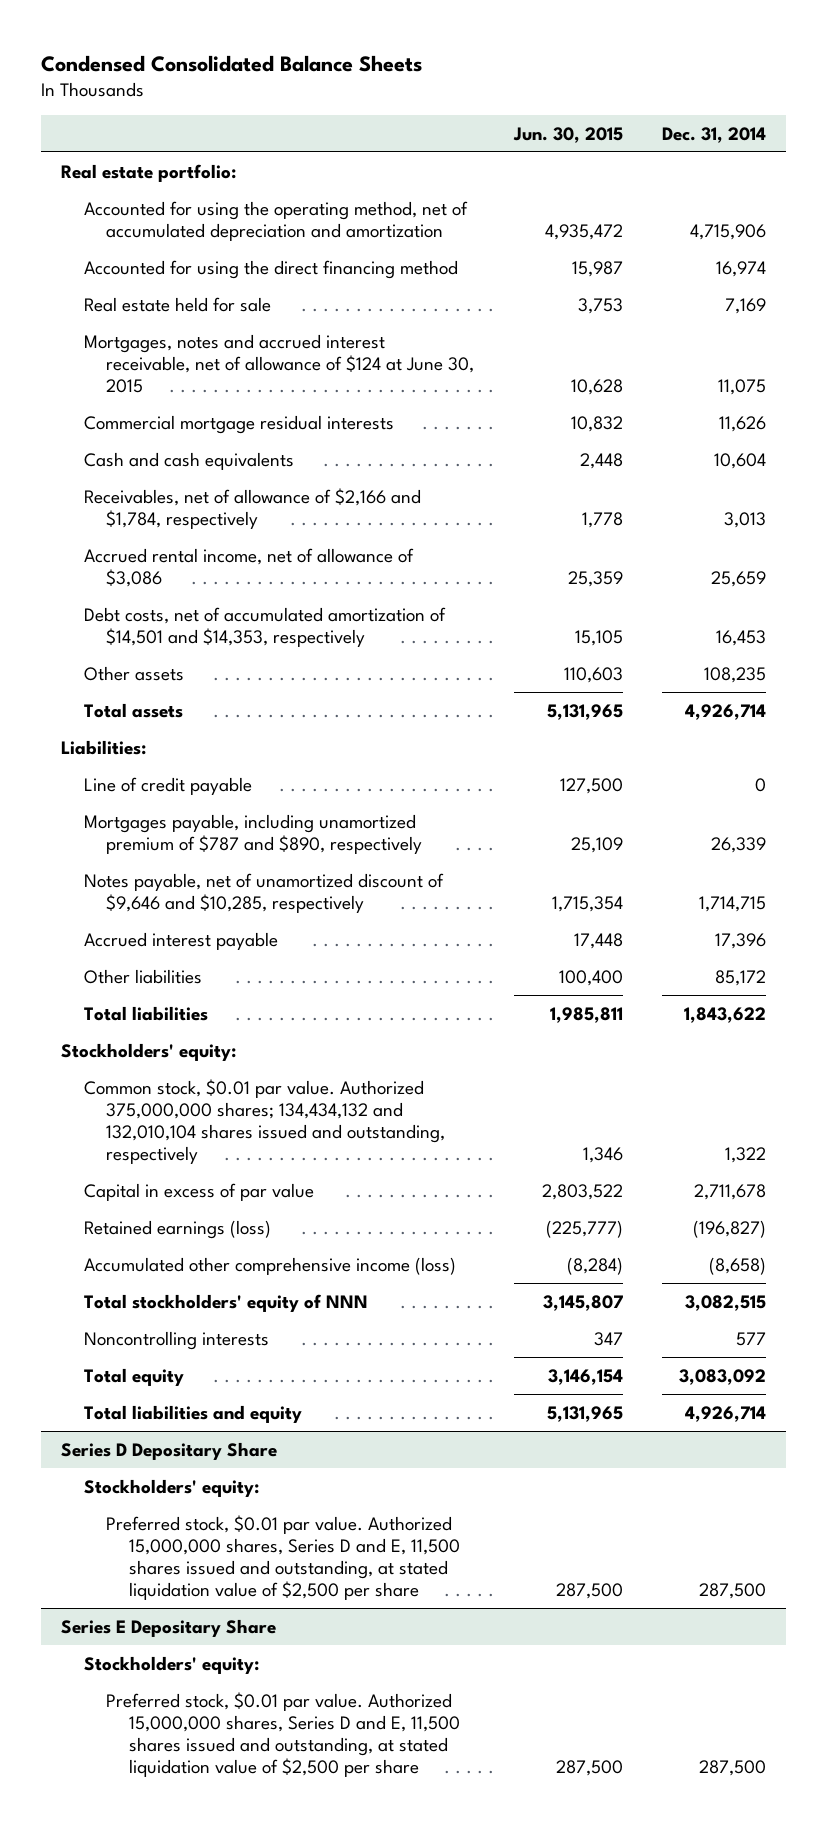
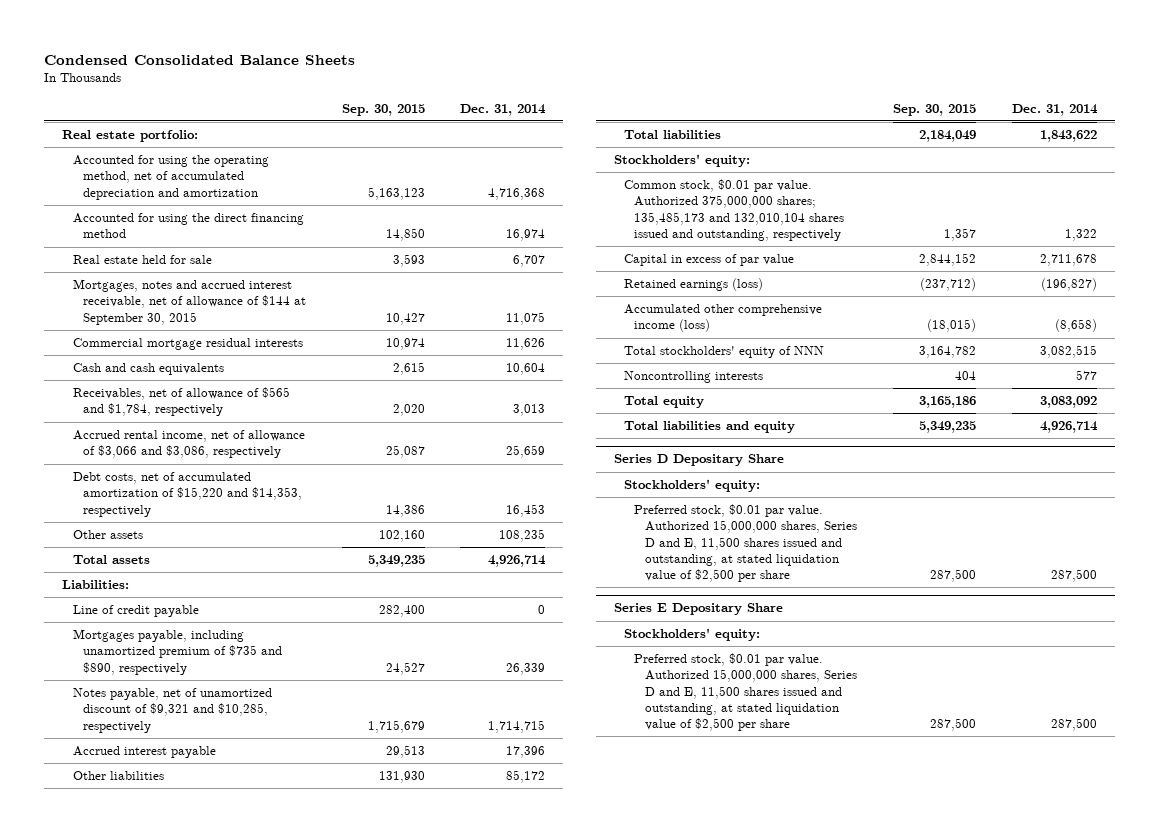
[512,126,623,143] Jun. 30, 2015 -> none
none -> [341,103,425,116] Sep. 30, 2015
[690,223,767,240] 4,715,906 -> [488,187,546,200] 4,716,368
[725,297,767,314] 7,169 -> [513,255,546,268] 6,707
[83,333,475,393] Mortgages, notes and accrued interest receivable, net of allowance of $124 at June 30, 2015 -> [72,279,306,325] Mortgages, notes and accrued interest receivable, net of allowance of $144 at September 30, 2015
[83,487,421,529] Receivables, net of allowance of $2,166 and $1,784, respectively -> [72,387,290,417] Receivables, net of allowance of $565 and $1,784, respectively
[83,547,414,587] Accrued rental income, net of allowance of $3,086 -> [72,430,305,459] Accrued rental income, net of allowance of $3,066 and $3,086, respectively
[83,606,446,647] Debt costs, net of accumulated amortization of $14,501 and $14,353, respectively -> [72,472,302,517] Debt costs, net of accumulated amortization of $15,220 and $14,353, respectively
[83,813,423,854] Mortgages payable, including unamortized premium of $787 and $890, respectively -> [72,629,282,675] Mortgages payable, including unamortized premium of $735 and $890, respectively
[83,872,444,913] Notes payable, net of unamortized discount of $9,646 and $10,285, respectively -> [72,688,272,733] Notes payable, net of unamortized discount of $9,321 and $10,285, respectively
[83,1078,446,1165] Common stock, $0.01 par value. Authorized 375,000,000 shares; 134,434,132 and 132,010,104 shares issued and outstanding, respectively -> [624,179,845,241] Common stock, $0.01 par value. Authorized 375,000,000 shares; 135,485,173 and 132,010,104 shares issued and outstanding, respectively

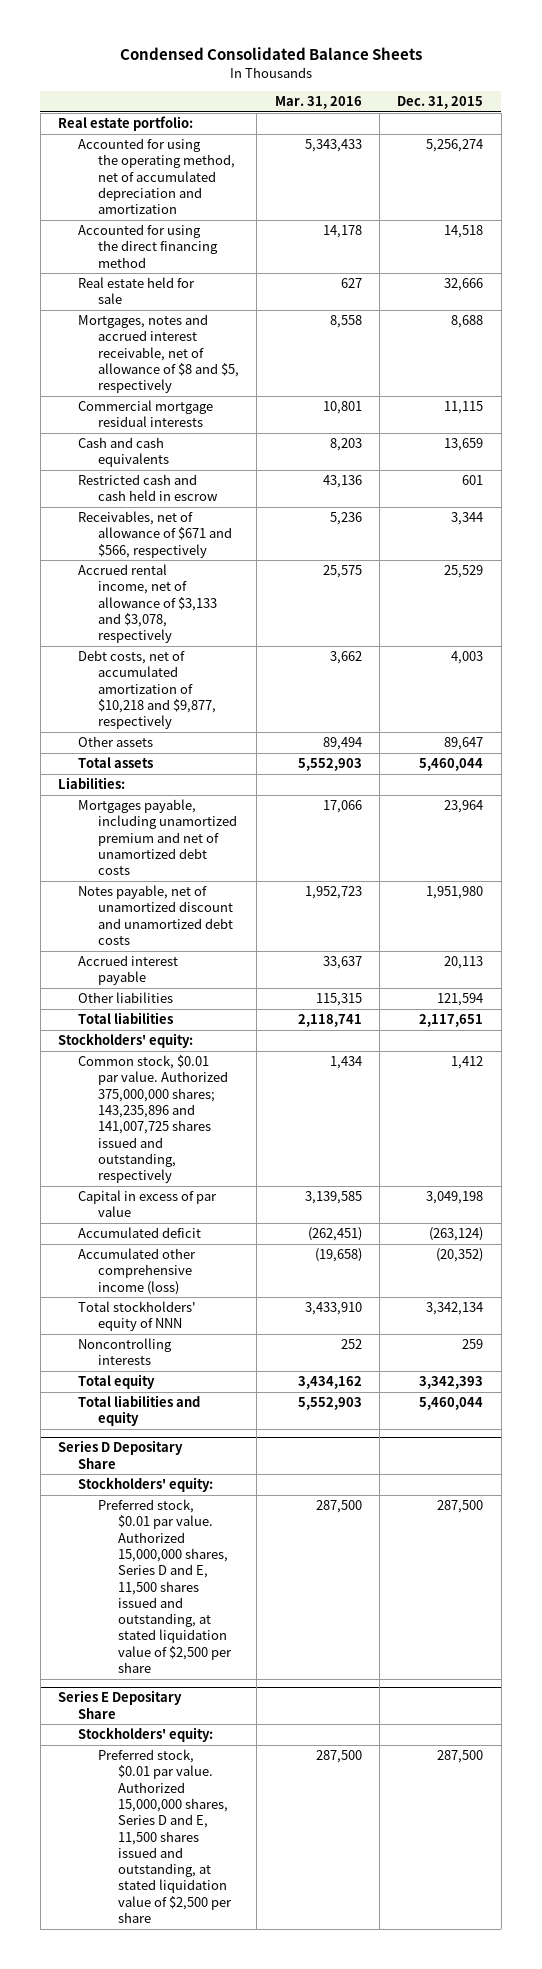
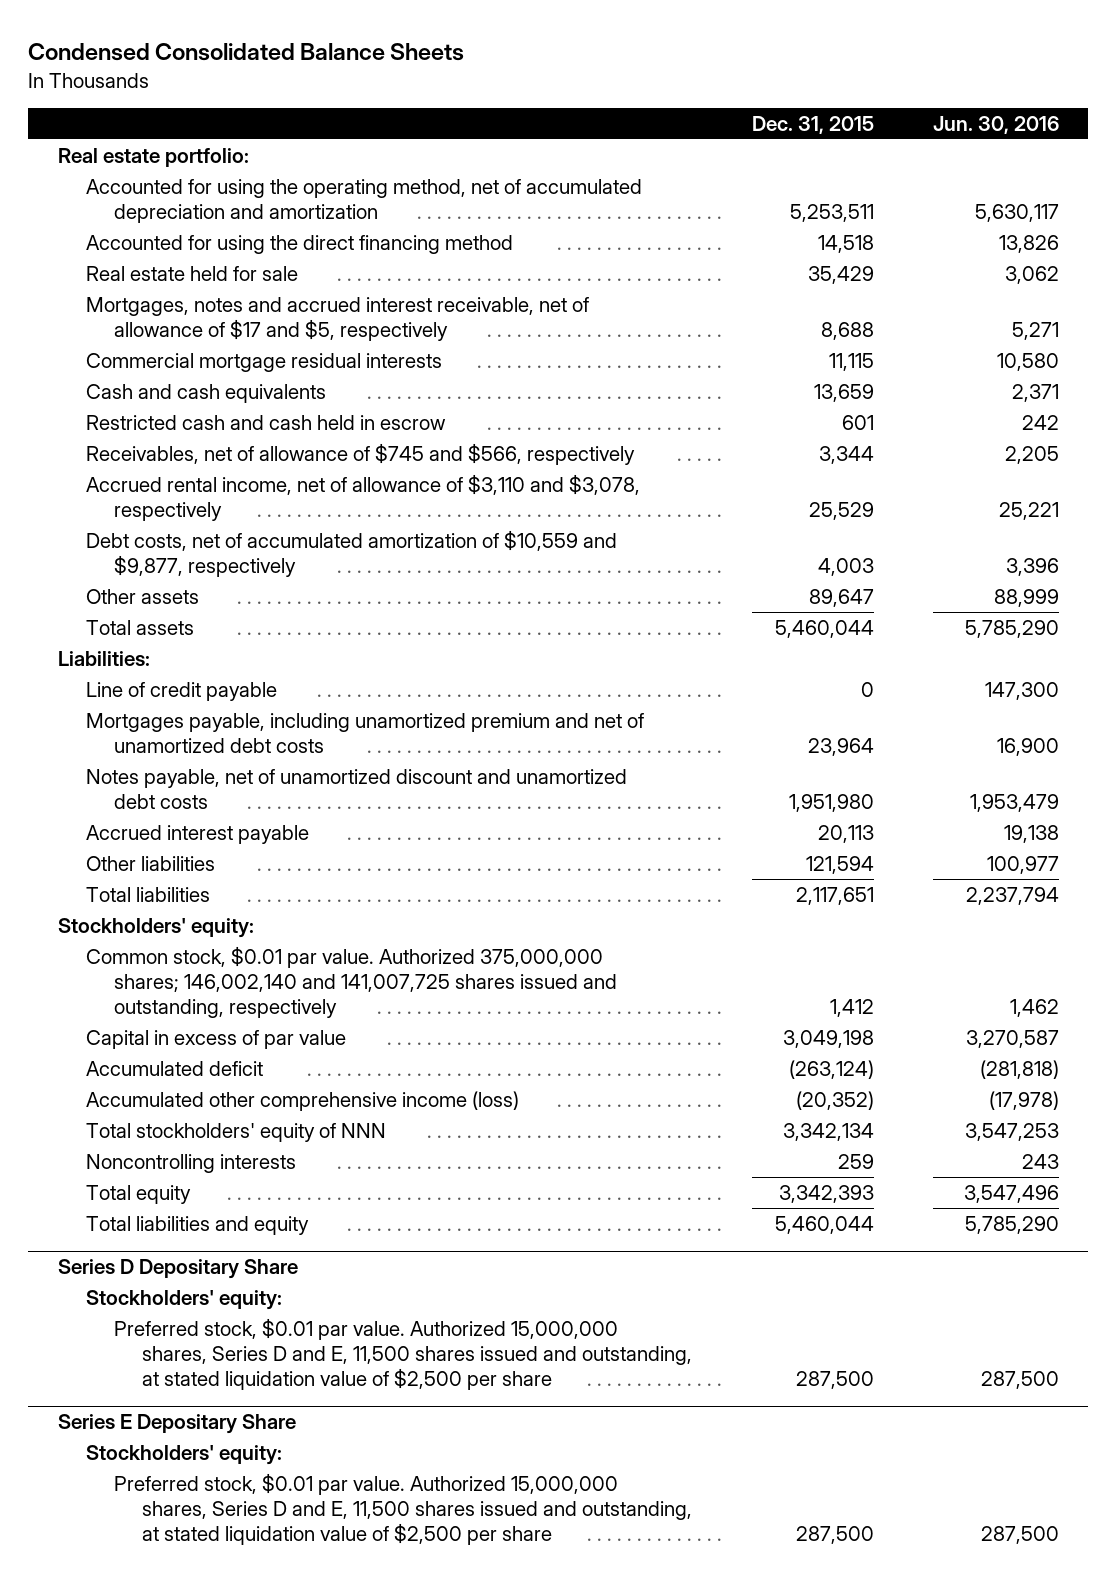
[274,96,362,110] Mar. 31, 2016 -> none
none -> [932,115,1059,134] Jun. 30, 2016
[426,139,484,153] 5,256,274 -> [789,204,874,223] 5,253,511
[444,278,484,292] 32,666 -> [807,265,874,284] 35,429
[78,314,239,394] Mortgages, notes and accrued interest receivable, net of allowance of $8 and $5, respectively -> [86,296,590,342] Mortgages, notes and accrued interest receivable, net of allowance of $17 and $5, respectively
[78,511,232,558] Receivables, net of allowance of $671 and $566, respectively -> [86,442,636,465] Receivables, net of allowance of $745 and $566, respectively
[78,564,217,644] Accrued rental income, net of allowance of $3,133 and $3,078, respectively -> [86,473,641,522] Accrued rental income, net of allowance of $3,110 and $3,078, respectively
[78,650,216,730] Debt costs, net of accumulated amortization of $10,218 and $9,877, respectively -> [86,529,618,578] Debt costs, net of accumulated amortization of $10,559 and $9,877, respectively
none -> [86,681,278,701] Line of credit payable
[78,1055,228,1184] Common stock, $0.01 par value. Authorized 375,000,000 shares; 143,235,896 and 141,007,725 shares issued and outstanding, respectively -> [86,945,618,1019] Common stock, $0.01 par value. Authorized 375,000,000 shares; 146,002,140 and 141,007,725 shares issued and outstanding, respectively

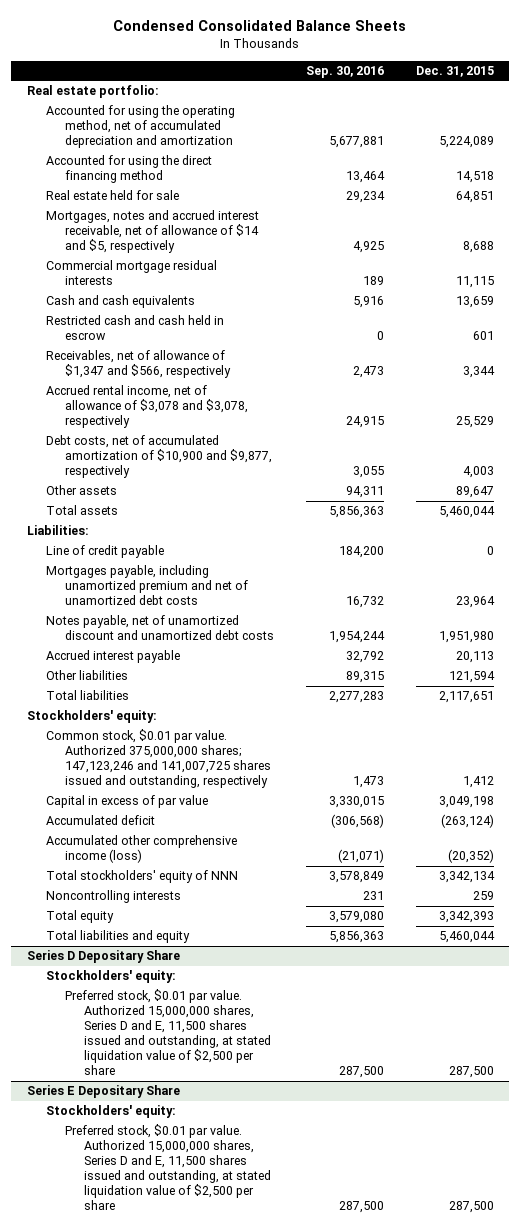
[932,115,1059,134] Jun. 30, 2016 -> none
none -> [305,65,384,78] Sep. 30, 2016
[789,204,874,223] 5,253,511 -> [438,136,494,149] 5,224,089
[807,265,874,284] 35,429 -> [455,191,494,204] 64,851
[86,296,590,342] Mortgages, notes and accrued interest receivable, net of allowance of $17 and $5, respectively -> [46,210,260,254] Mortgages, notes and accrued interest receivable, net of allowance of $14 and $5, respectively
[86,442,636,465] Receivables, net of allowance of $745 and $566, respectively -> [46,350,232,379] Receivables, net of allowance of $1,347 and $566, respectively
[86,473,641,522] Accrued rental income, net of allowance of $3,110 and $3,078, respectively -> [46,385,249,429] Accrued rental income, net of allowance of $3,078 and $3,078, respectively
[86,529,618,578] Debt costs, net of accumulated amortization of $10,559 and $9,877, respectively -> [46,435,273,479] Debt costs, net of accumulated amortization of $10,900 and $9,877, respectively
[86,945,618,1019] Common stock, $0.01 par value. Authorized 375,000,000 shares; 146,002,140 and 141,007,725 shares issued and outstanding, respectively -> [46,729,272,789] Common stock, $0.01 par value. Authorized 375,000,000 shares; 147,123,246 and 141,007,725 shares issued and outstanding, respectively

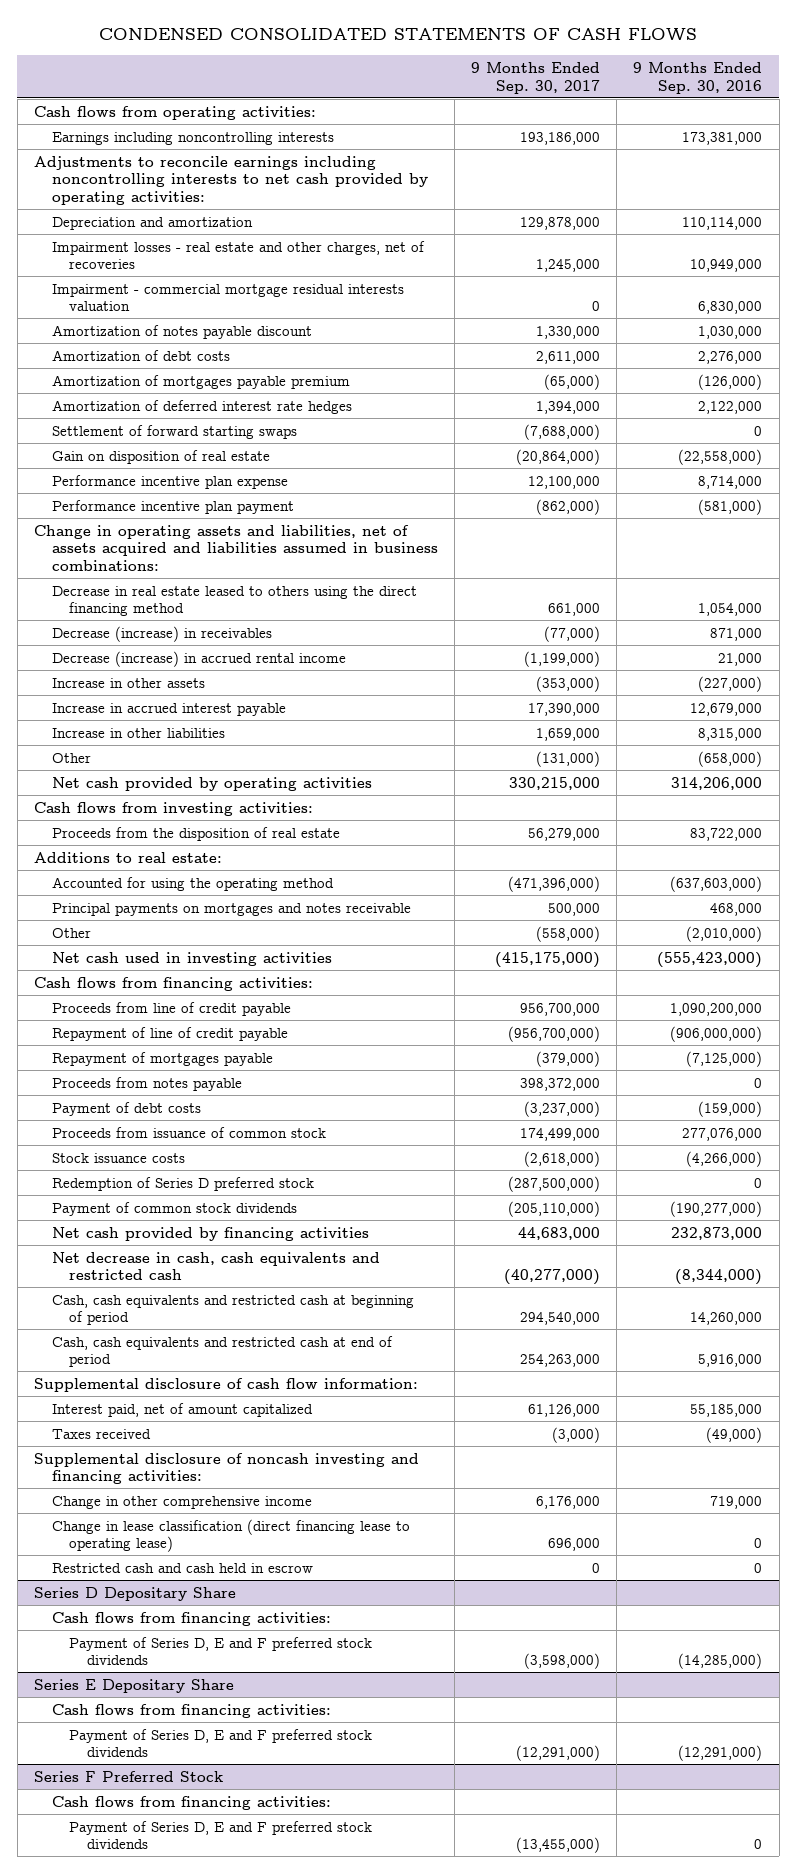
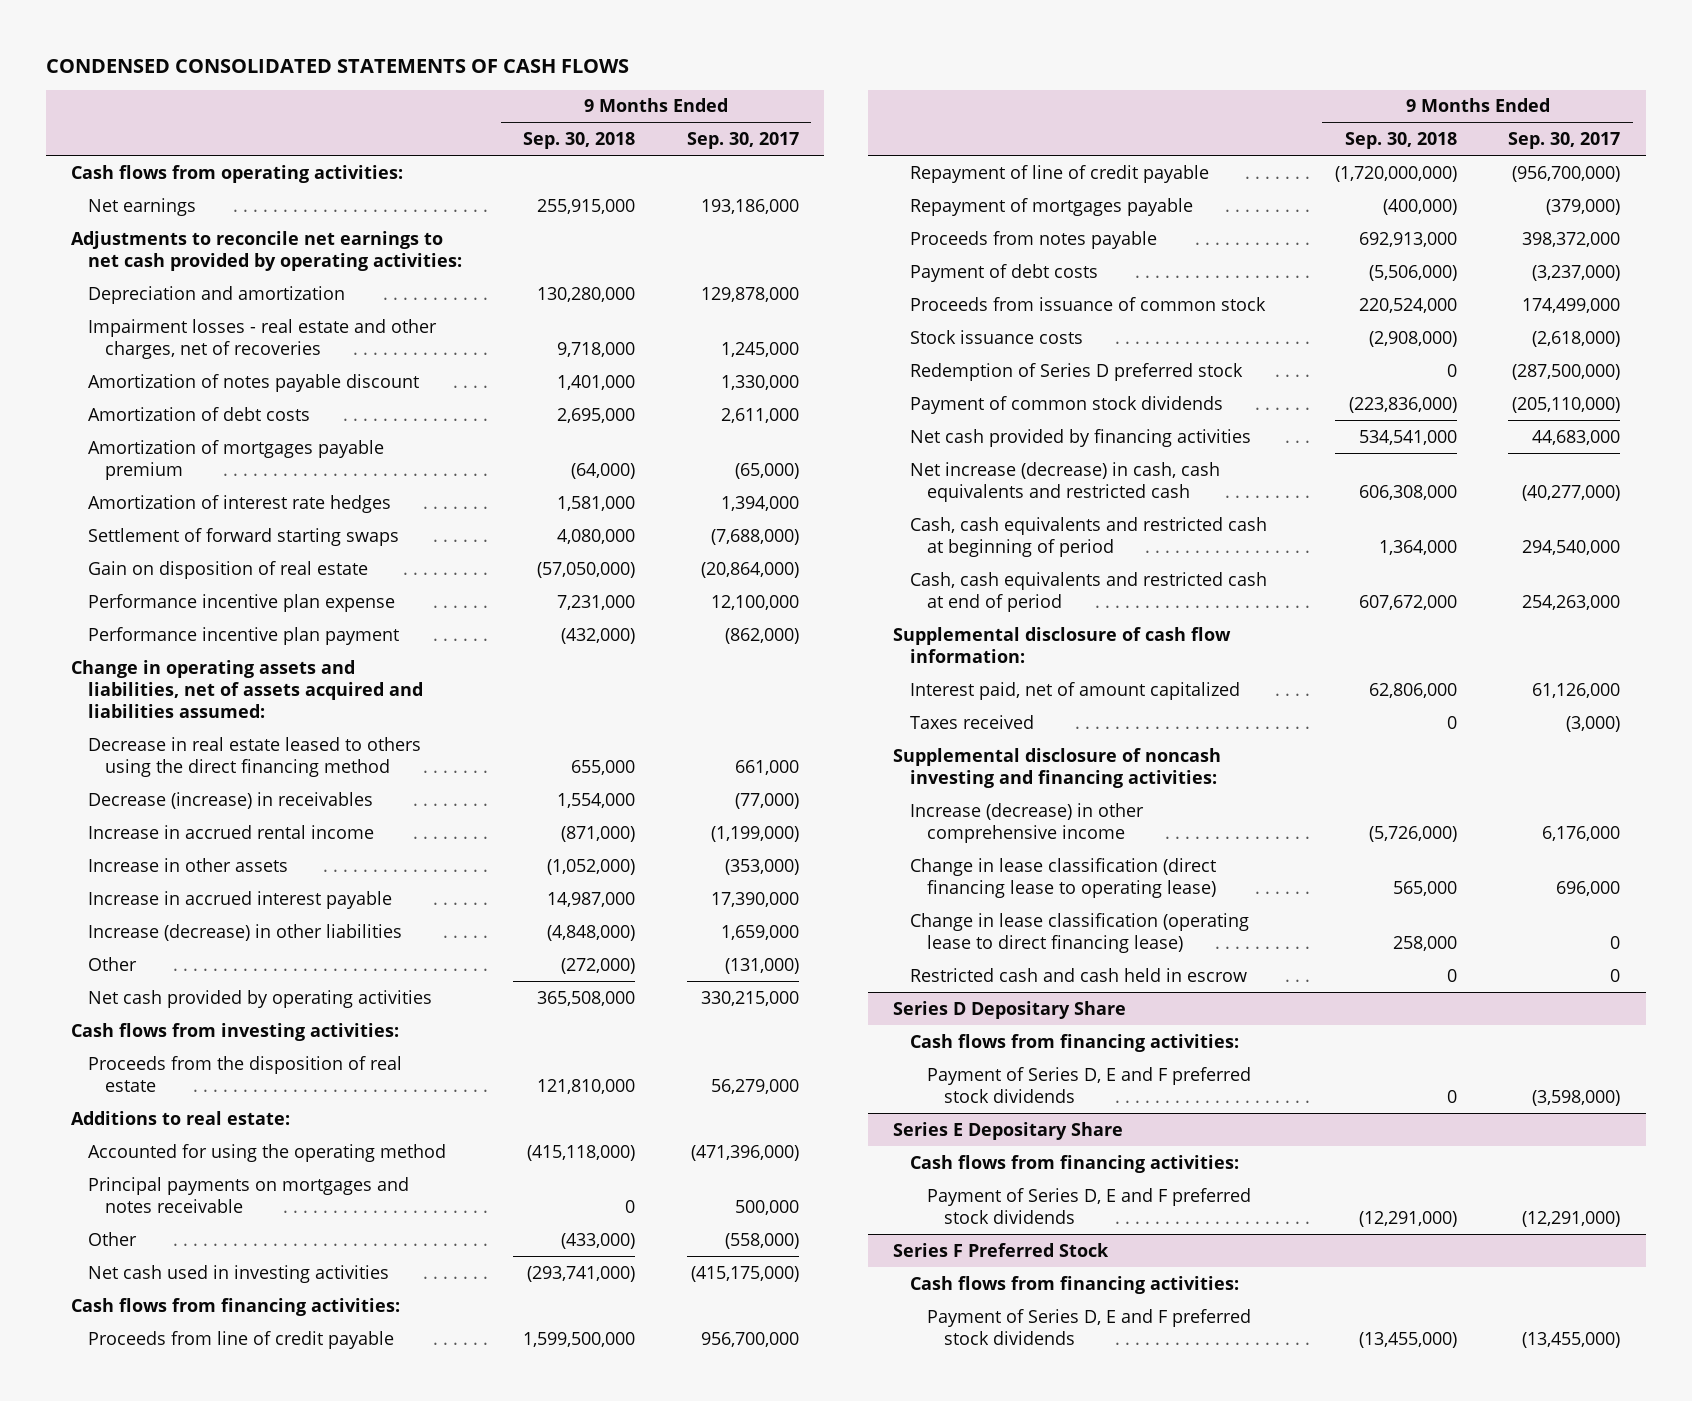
[633,62,763,94] 9 Months Ended Sep. 30, 2016 -> none
none -> [523,132,636,150] Sep. 30, 2018
[51,131,334,145] Earnings including noncontrolling interests -> [88,197,197,216] Net earnings
[34,155,428,205] Adjustments to reconcile earnings including noncontrolling interests to net cash provided by operating activities: -> [71,230,463,271] Adjustments to reconcile net earnings to net cash provided by operating activities:
[51,283,404,312] Impairment - commercial mortgage residual interests valuation -> none
[51,399,352,414] Amortization of deferred interest rate hedges -> [88,494,392,513] Amortization of interest rate hedges
[34,524,438,571] Change in operating assets and liabilities, net of assets acquired and liabilities assumed in business combinations: -> [71,659,424,718] Change in operating assets and liabilities, net of assets acquired and liabilities assumed:
[51,650,346,667] Decrease (increase) in accrued rental income -> [88,824,375,839] Increase in accrued rental income
[51,727,225,738] Increase in other liabilities -> [88,923,403,941] Increase (decrease) in other liabilities
[51,1251,380,1281] Net decrease in cash, cash equivalents and restricted cash -> [910,461,1221,502] Net increase (decrease) in cash, cash equivalents and restricted cash
[51,1495,312,1509] Change in other comprehensive income -> [910,802,1145,843] Increase (decrease) in other comprehensive income
none -> [910,912,1250,953] Change in lease classification (operating lease to direct financing lease)

